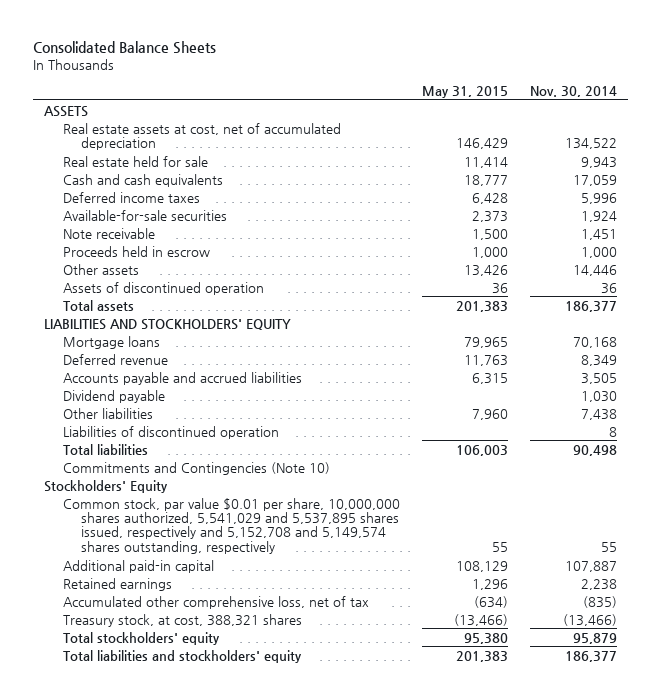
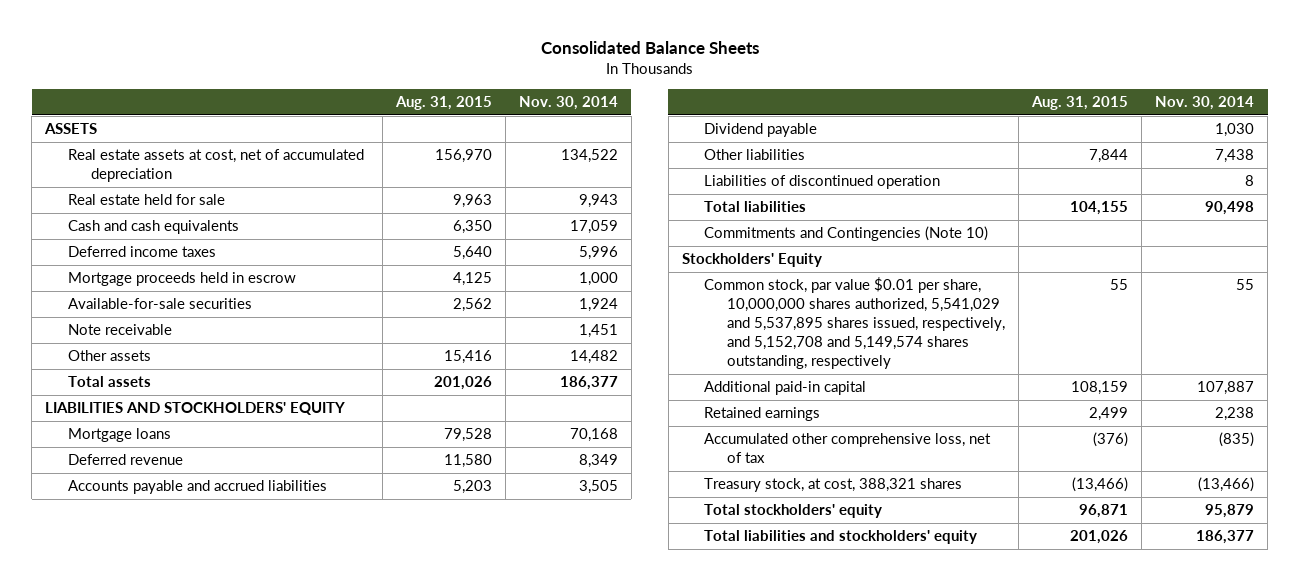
[421,85,508,98] May 31, 2015 -> none
none -> [394,96,492,111] Aug. 31, 2015
none -> [68,272,297,287] Mortgage proceeds held in escrow
[62,245,210,257] Proceeds held in escrow -> none
[62,281,264,295] Assets of discontinued operation -> none
[572,264,617,276] 14,446 -> [569,350,618,365] 14,482
[62,497,400,554] Common stock, par value $0.01 per share, 10,000,000 shares authorized, 5,541,029 and 5,537,895 shares issued, respectively and 5,152,708 and 5,149,574 shares outstanding, respectively -> [704,277,1006,369] Common stock, par value $0.01 per share, 10,000,000 shares authorized, 5,541,029 and 5,537,895 shares issued, respectively, and 5,152,708 and 5,149,574 shares outstanding, respectively

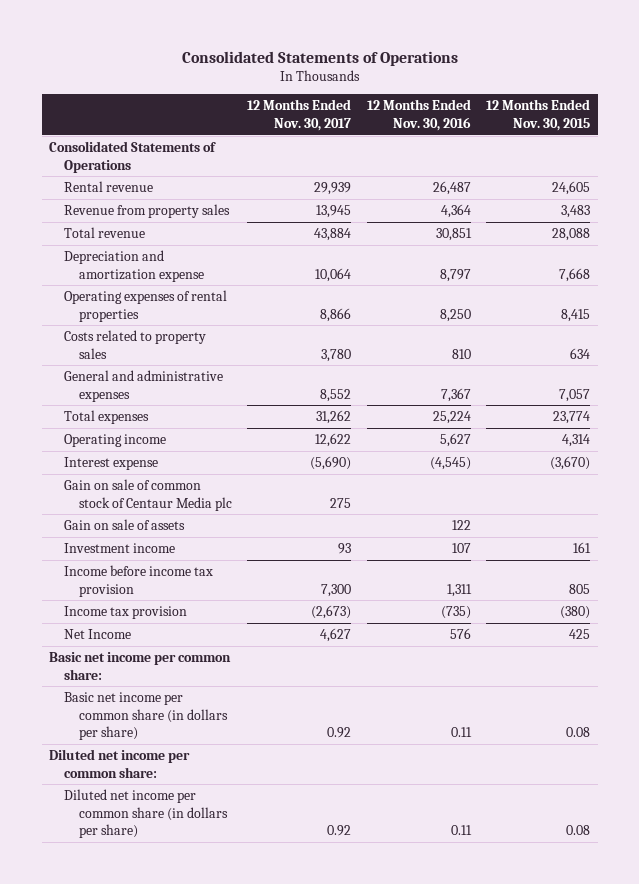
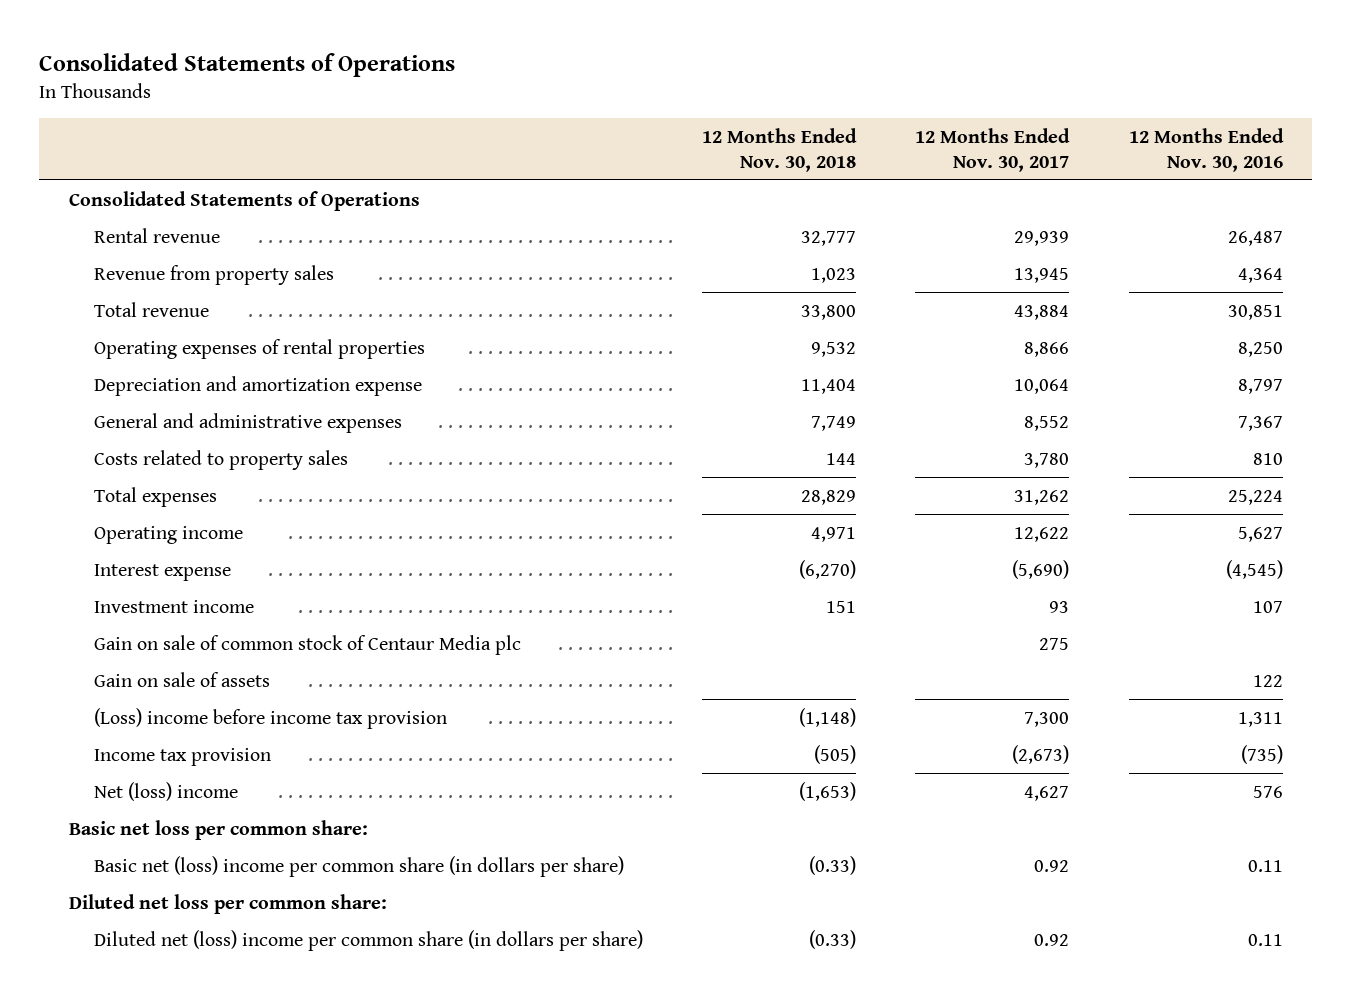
[485,99,590,132] 12 Months Ended Nov. 30, 2015 -> none
none -> [702,128,858,172] 12 Months Ended Nov. 30, 2018
[64,249,205,282] Depreciation and amortization expense -> [93,375,422,396] Depreciation and amortization expense
[64,329,207,359] Costs related to property sales -> [93,449,348,470] Costs related to property sales
[64,542,176,553] Investment income -> [93,599,254,613] Investment income
[64,564,214,597] Income before income tax provision -> [93,707,447,729] (Loss) income before income tax provision
[64,628,132,639] Net Income -> [93,781,238,801] Net (loss) income
[49,651,232,680] Basic net income per common share: -> [69,819,369,840] Basic net loss per common share:
[64,691,229,741] Basic net income per common share (in dollars per share) -> [93,855,624,877] Basic net (loss) income per common share (in dollars per share)
[49,748,191,778] Diluted net income per common share: -> [69,893,388,914] Diluted net loss per common share:
[64,788,229,839] Diluted net income per common share (in dollars per share) -> [93,929,643,951] Diluted net (loss) income per common share (in dollars per share)

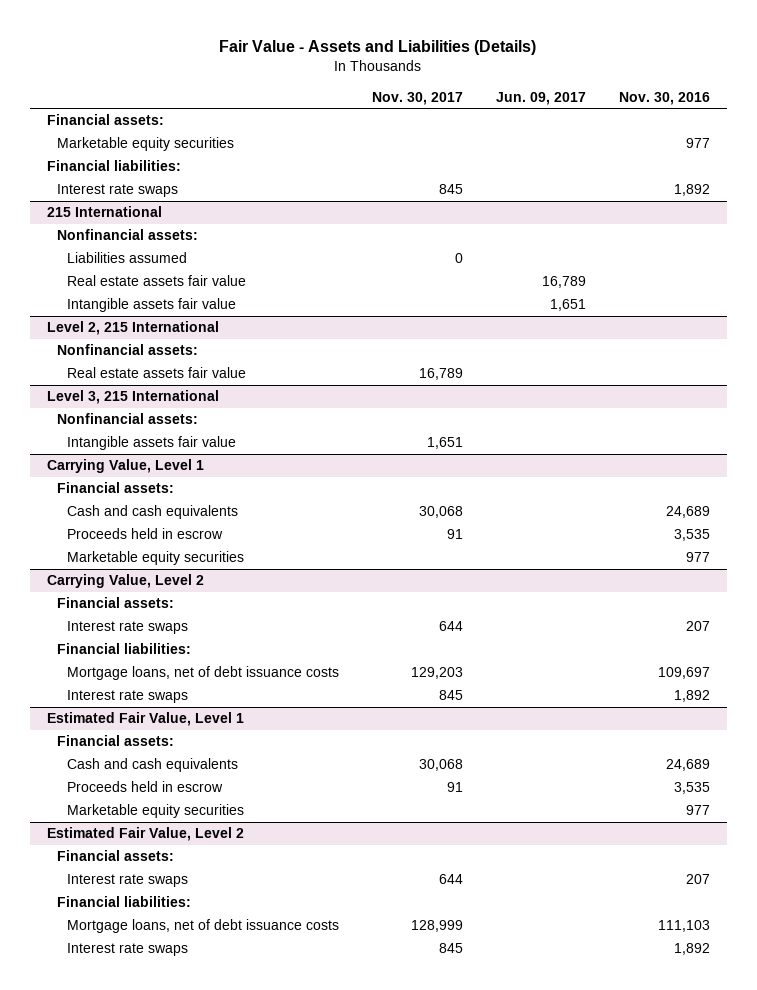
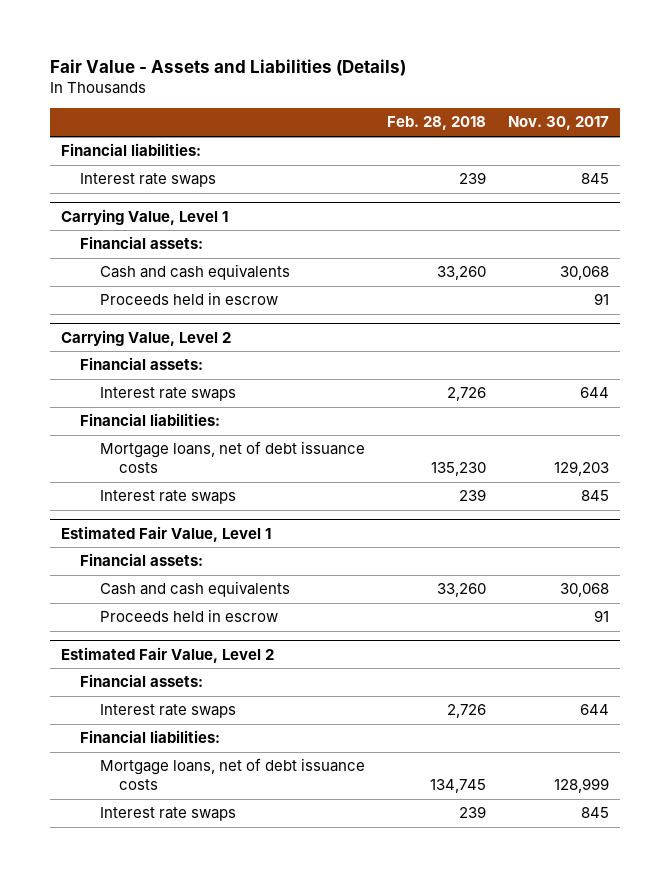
[495,91,586,105] Jun. 09, 2017 -> none
[618,91,710,105] Nov. 30, 2016 -> none
none -> [386,116,486,131] Feb. 28, 2018
[46,114,164,126] Financial assets: -> none
[56,137,234,152] Marketable equity securities -> none
[46,206,162,218] 215 International -> none
[56,229,198,241] Nonfinancial assets: -> none
[66,252,187,264] Liabilities assumed -> none
[66,275,246,287] Real estate assets fair value -> none
[66,298,236,313] Intangible assets fair value -> none
[46,321,219,336] Level 2, 215 International -> none
[56,344,198,356] Nonfinancial assets: -> none
[66,367,246,379] Real estate assets fair value -> none
[46,390,219,405] Level 3, 215 International -> none
[56,413,198,425] Nonfinancial assets: -> none
[66,436,236,451] Intangible assets fair value -> none
[66,551,244,566] Marketable equity securities -> none
[66,804,244,819] Marketable equity securities -> none

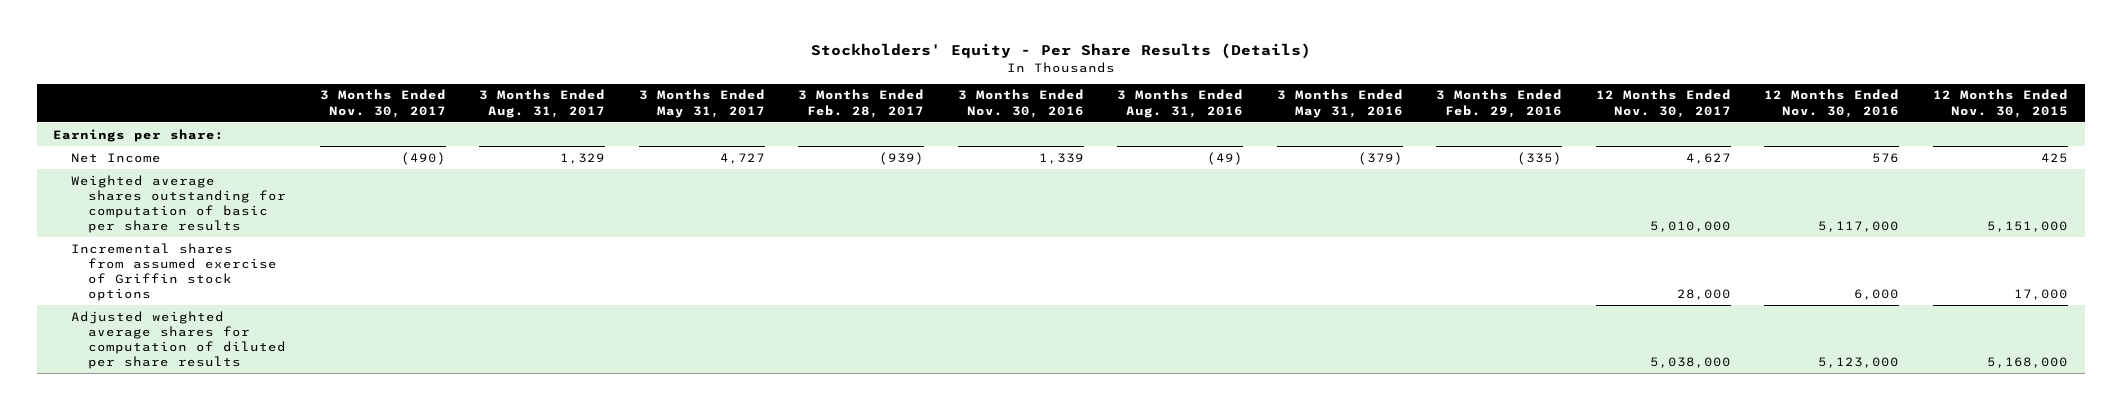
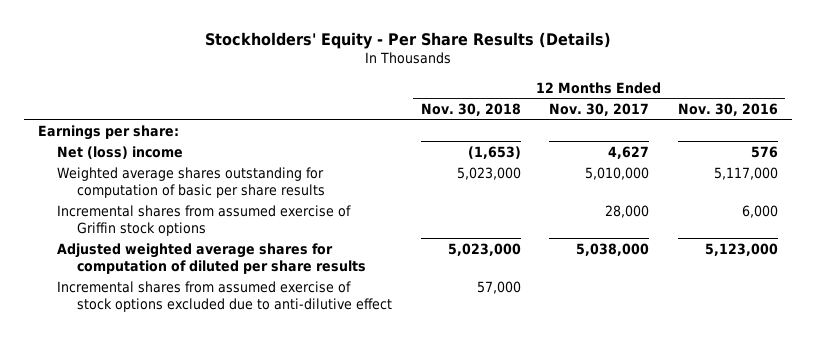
[319,89,446,118] 3 Months Ended Nov. 30, 2017 -> none
[479,89,606,118] 3 Months Ended Aug. 31, 2017 -> none
[638,89,765,118] 3 Months Ended May 31, 2017 -> none
[798,89,925,118] 3 Months Ended Feb. 28, 2017 -> none
[957,89,1084,118] 3 Months Ended Nov. 30, 2016 -> none
[1117,89,1244,118] 3 Months Ended Aug. 31, 2016 -> none
[1276,89,1403,118] 3 Months Ended May 31, 2016 -> none
[1436,89,1563,118] 3 Months Ended Feb. 29, 2016 -> none
[1932,89,2068,118] 12 Months Ended Nov. 30, 2015 -> none
none -> [420,102,521,116] Nov. 30, 2018
[70,152,161,163] Net Income -> [57,145,184,159] Net (loss) income
none -> [57,280,393,312] Incremental shares from assumed exercise of stock options excluded due to anti-dilutive effect

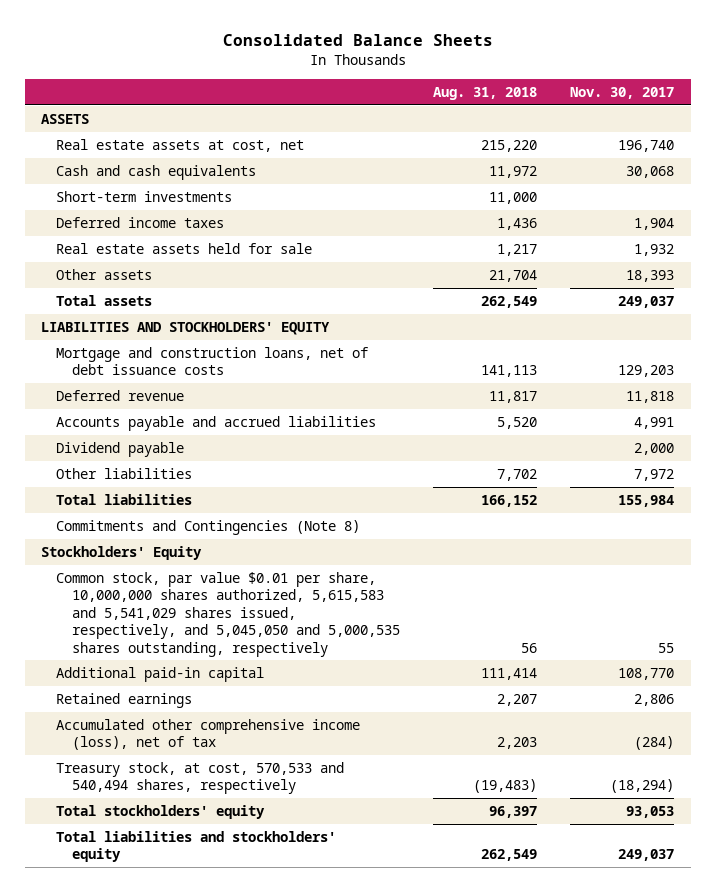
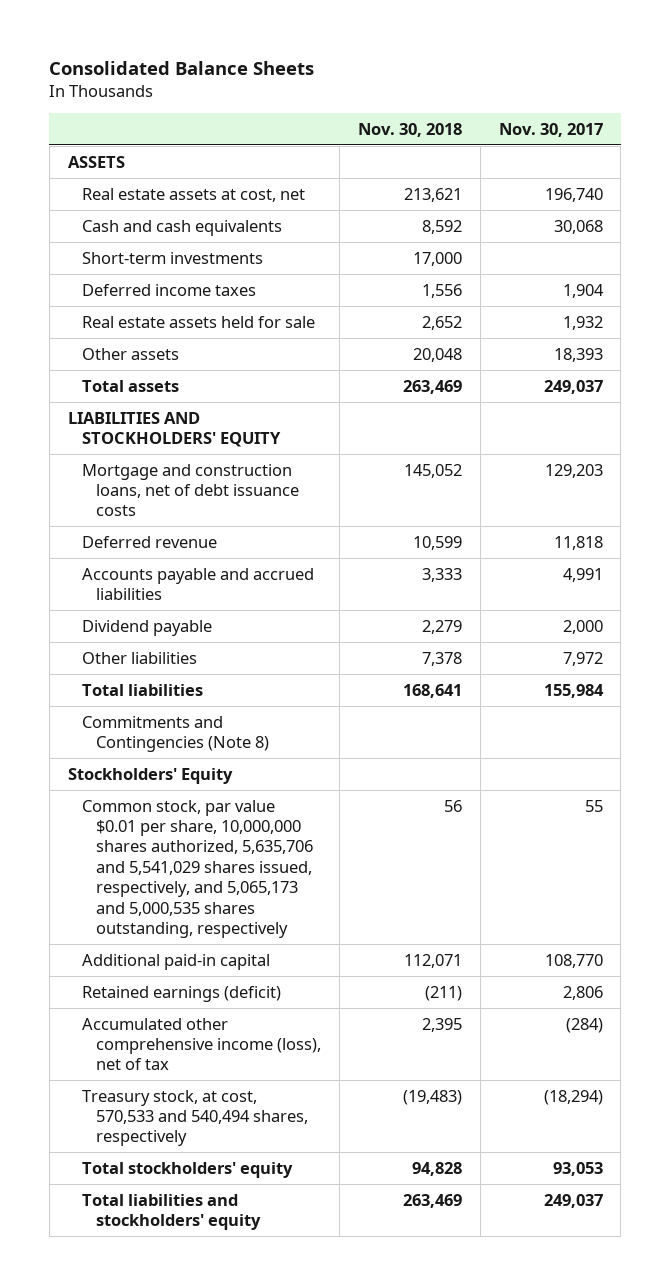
[432,86,537,100] Aug. 31, 2018 -> none
none -> [358,122,463,137] Nov. 30, 2018
[56,571,400,657] Common stock, par value $0.01 per share, 10,000,000 shares authorized, 5,615,583 and 5,541,029 shares issued, respectively, and 5,045,050 and 5,000,535 shares outstanding, respectively -> [82,799,314,938] Common stock, par value $0.01 per share, 10,000,000 shares authorized, 5,635,706 and 5,541,029 shares issued, respectively, and 5,065,173 and 5,000,535 shares outstanding, respectively
[56,692,193,708] Retained earnings -> [82,985,282,1002] Retained earnings (deficit)

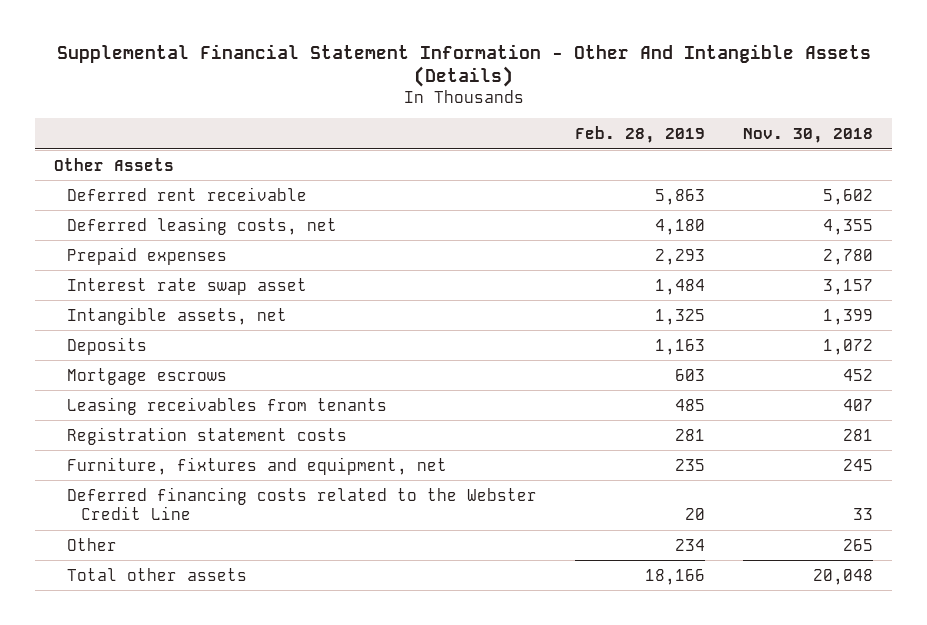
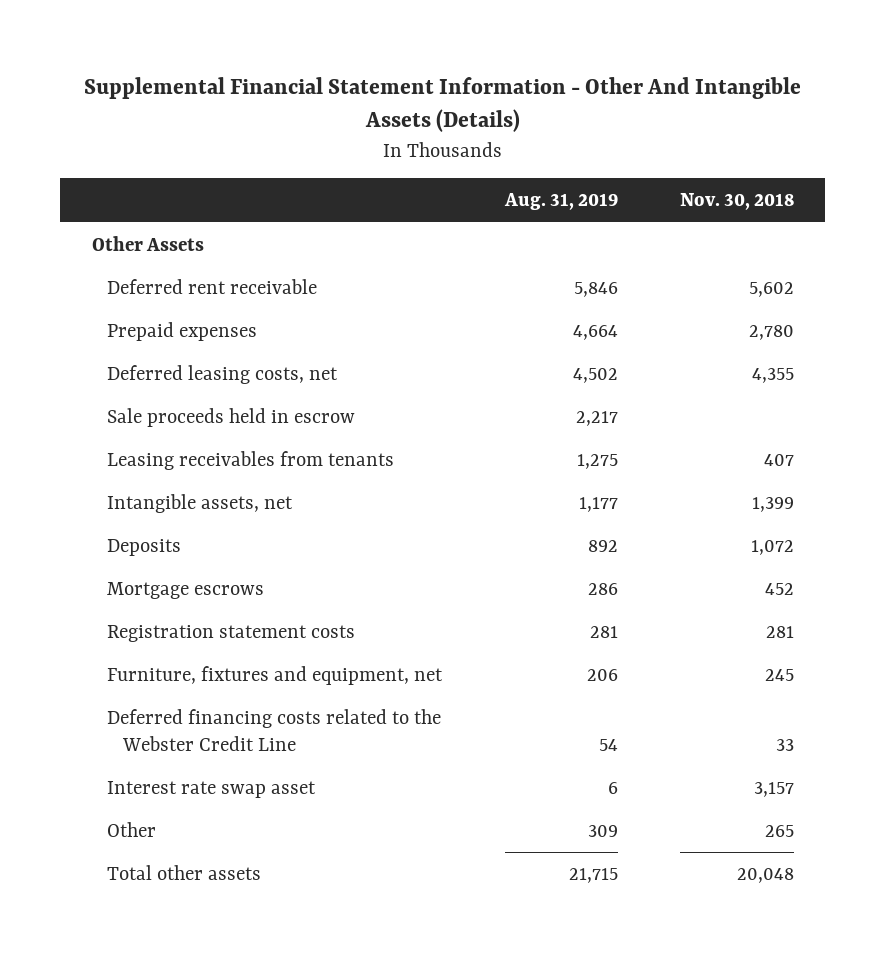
[575,125,706,143] Feb. 28, 2019 -> none
none -> [503,193,618,211] Aug. 31, 2019
[67,216,338,235] Deferred leasing costs, net -> [107,364,339,384] Deferred leasing costs, net
none -> [107,407,356,427] Sale proceeds held in escrow
[67,396,388,415] Leasing receivables from tenants -> [107,450,395,470] Leasing receivables from tenants
[67,277,308,295] Interest rate swap asset -> [107,780,317,798] Interest rate swap asset

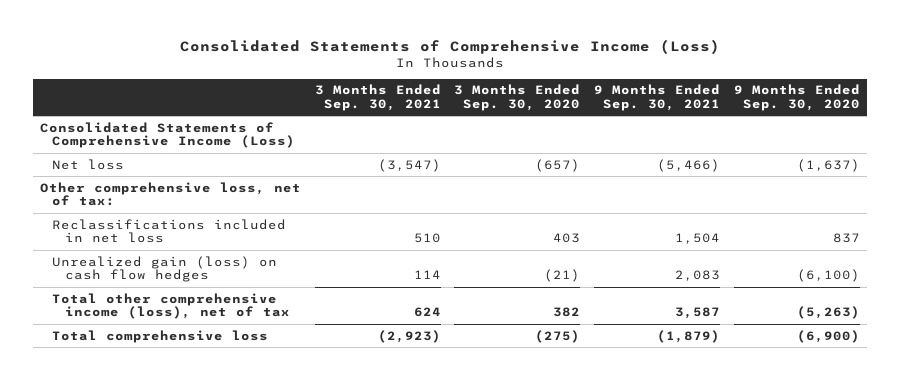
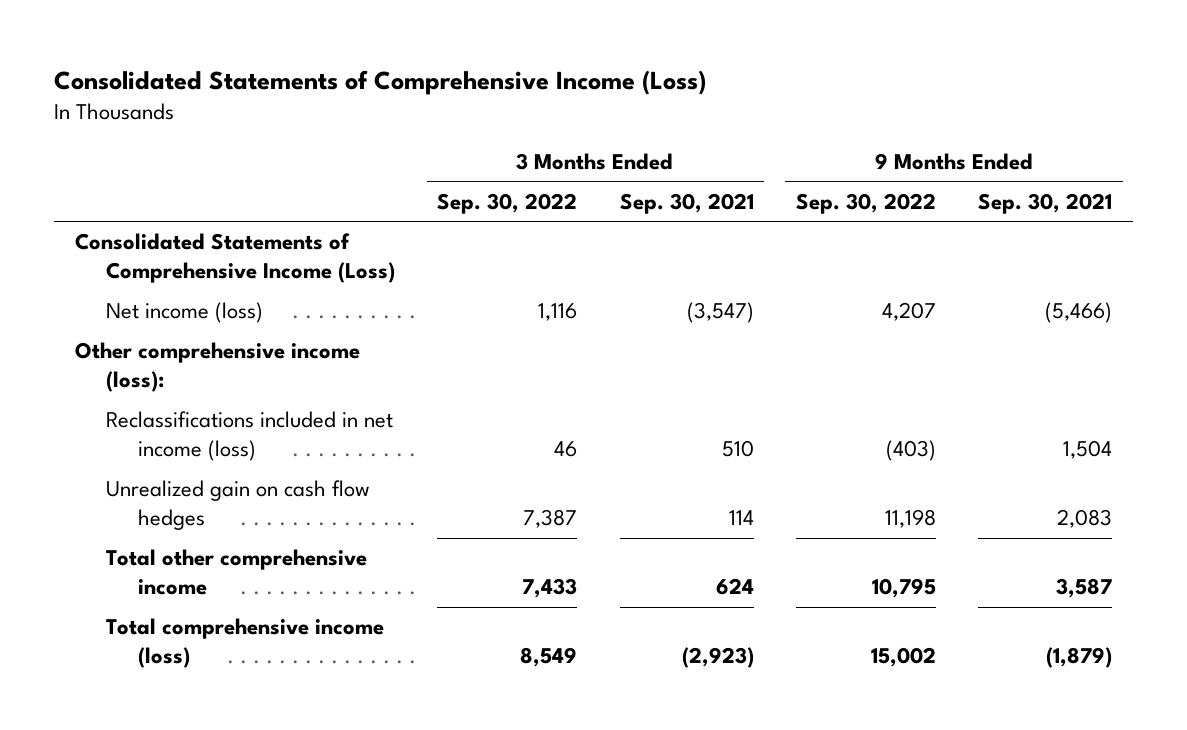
[454,84,581,111] 3 Months Ended Sep. 30, 2020 -> none
[734,84,861,111] 9 Months Ended Sep. 30, 2020 -> none
none -> [437,192,578,214] Sep. 30, 2022
none -> [795,192,936,214] Sep. 30, 2022
[52,158,125,170] Net loss -> [106,302,264,324] Net income (loss)
[39,181,301,207] Other comprehensive loss, net of tax: -> [74,342,360,393] Other comprehensive income (loss):
[52,218,287,244] Reclassifications included in net loss -> [106,411,394,462] Reclassifications included in net income (loss)
[52,255,278,283] Unrealized gain (loss) on cash flow hedges -> [106,480,371,531] Unrealized gain on cash flow hedges
[52,292,290,320] Total other comprehensive income (loss), net of tax -> [106,549,368,596] Total other comprehensive income
[52,329,269,343] Total comprehensive loss -> [106,618,385,669] Total comprehensive income (loss)

